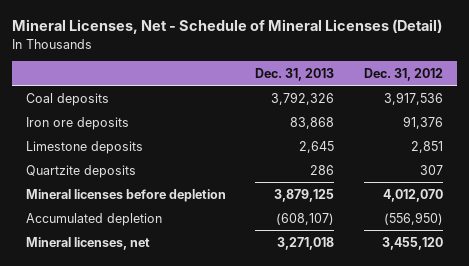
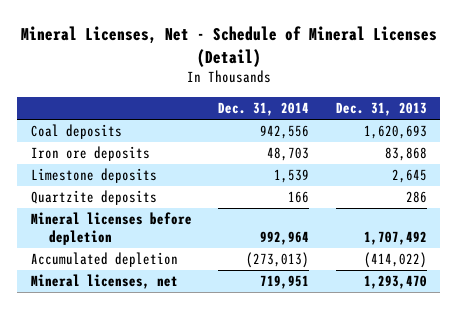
[363,67,443,81] Dec. 31, 2012 -> none
none -> [218,102,310,117] Dec. 31, 2014
[271,91,335,105] 3,792,326 -> [363,125,427,140] 1,620,693
[274,188,335,202] 3,879,125 -> [363,230,427,245] 1,707,492
[276,212,335,225] (608,107) -> [363,252,427,269] (414,022)
[277,236,335,250] 3,271,018 -> [363,275,427,290] 1,293,470

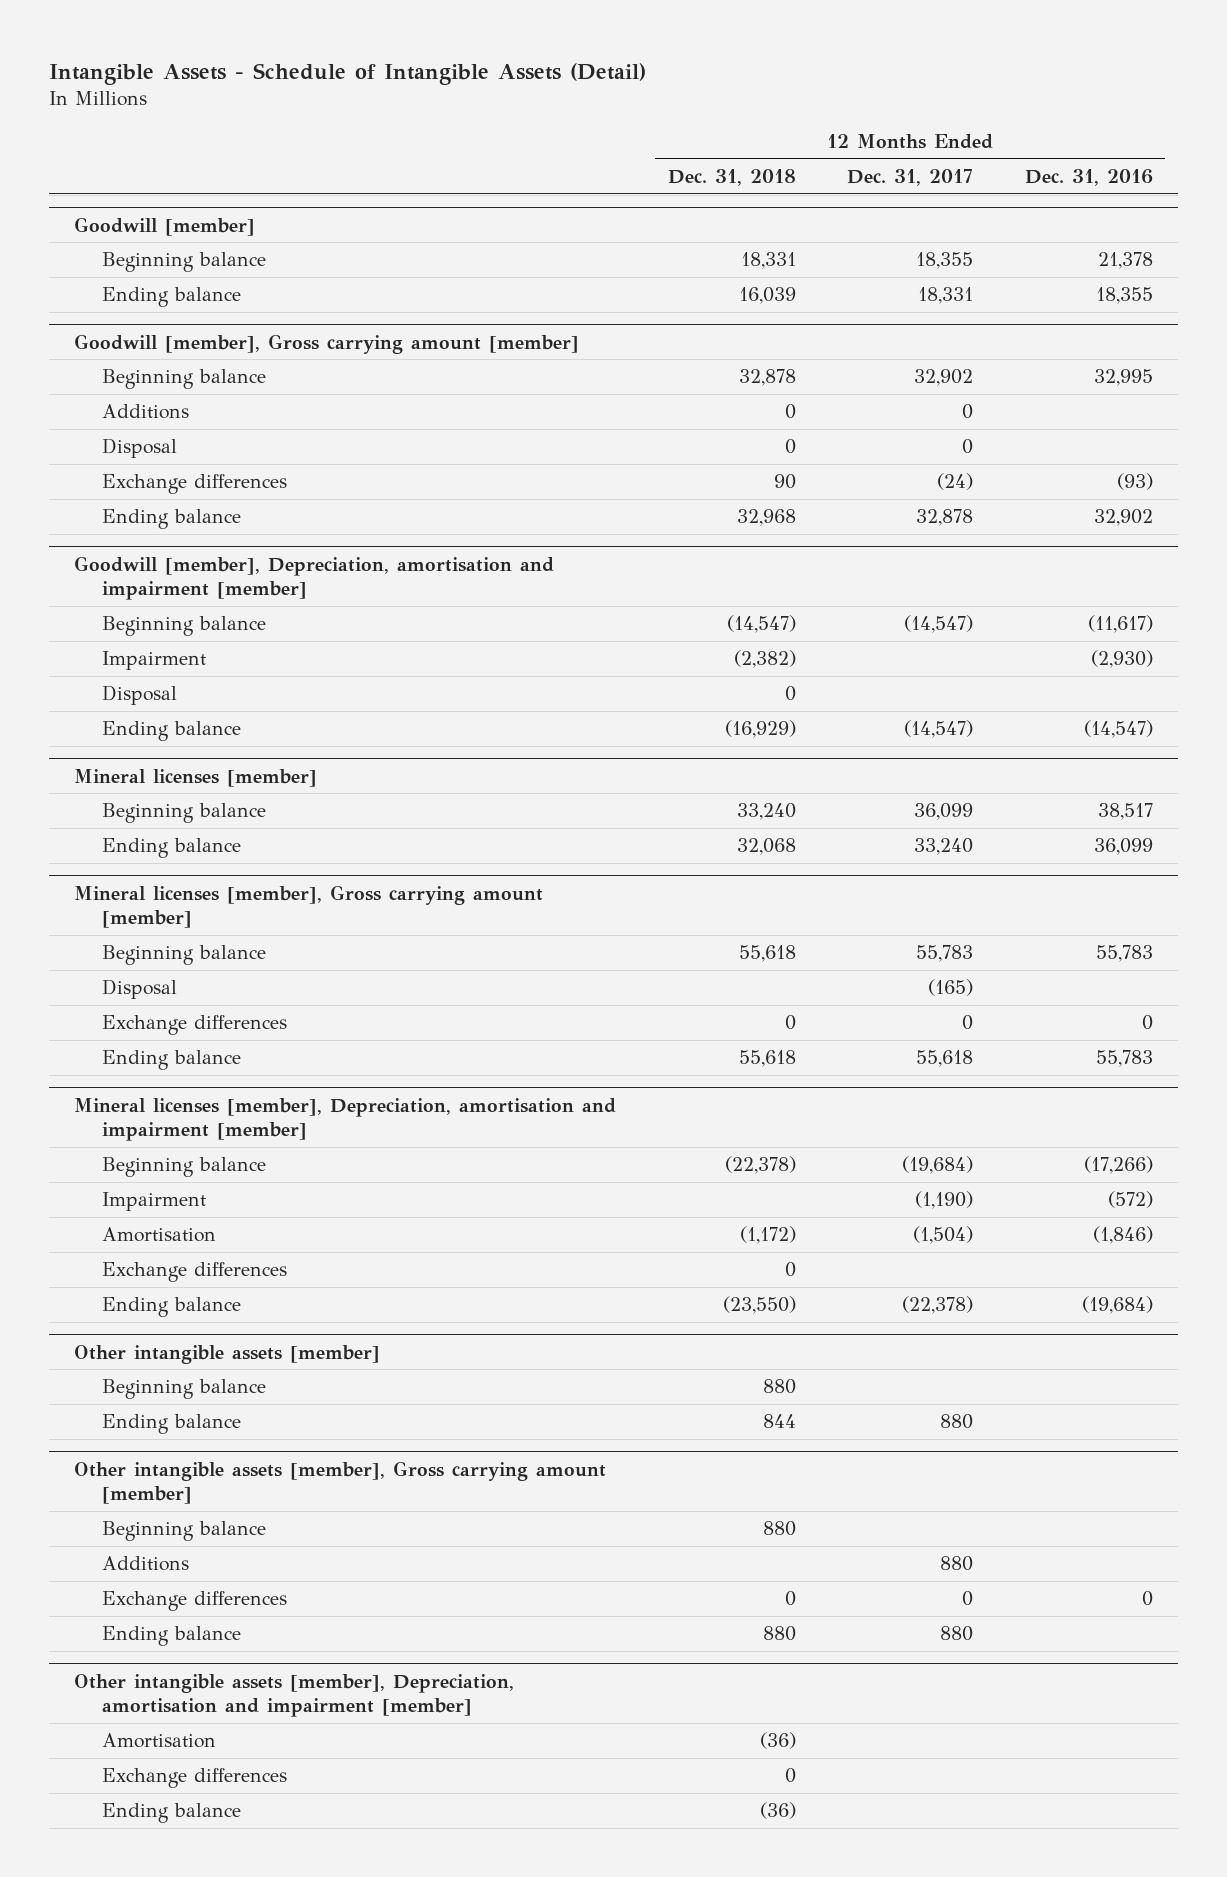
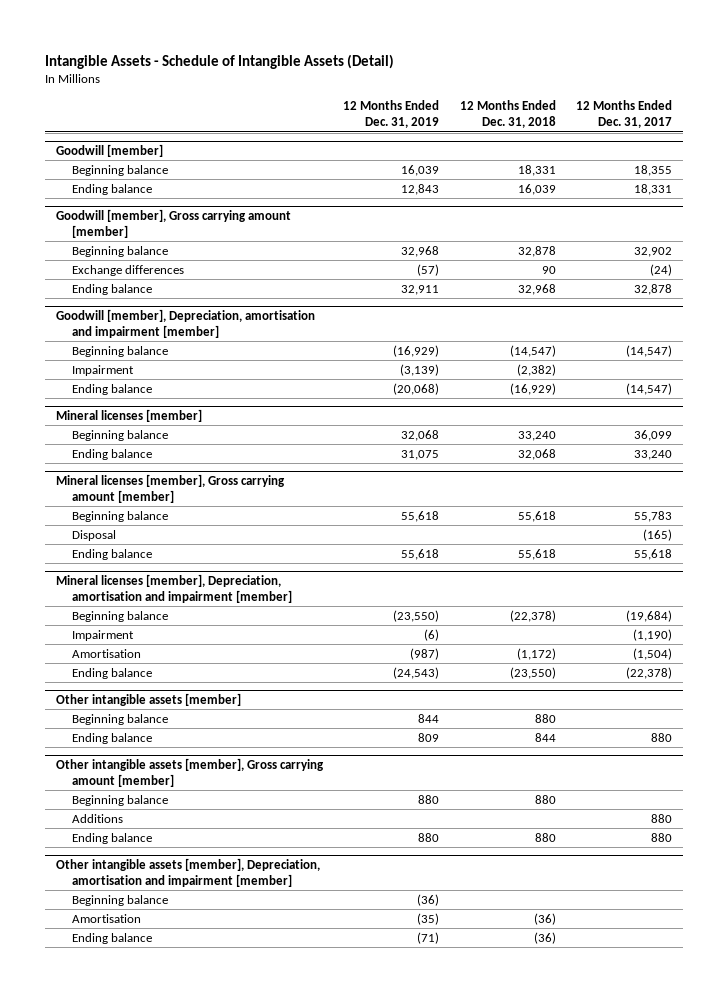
[1024,168,1153,186] Dec. 31, 2016 -> none
none -> [343,100,440,129] 12 Months Ended Dec. 31, 2019
[101,404,189,420] Additions -> none
[101,438,177,459] Disposal -> none
[101,685,177,706] Disposal -> none
[101,1015,287,1036] Exchange differences -> none
[101,1262,287,1283] Exchange differences -> none
[101,1591,287,1612] Exchange differences -> none
none -> [71,894,168,906] Beginning balance
[101,1768,287,1789] Exchange differences -> none

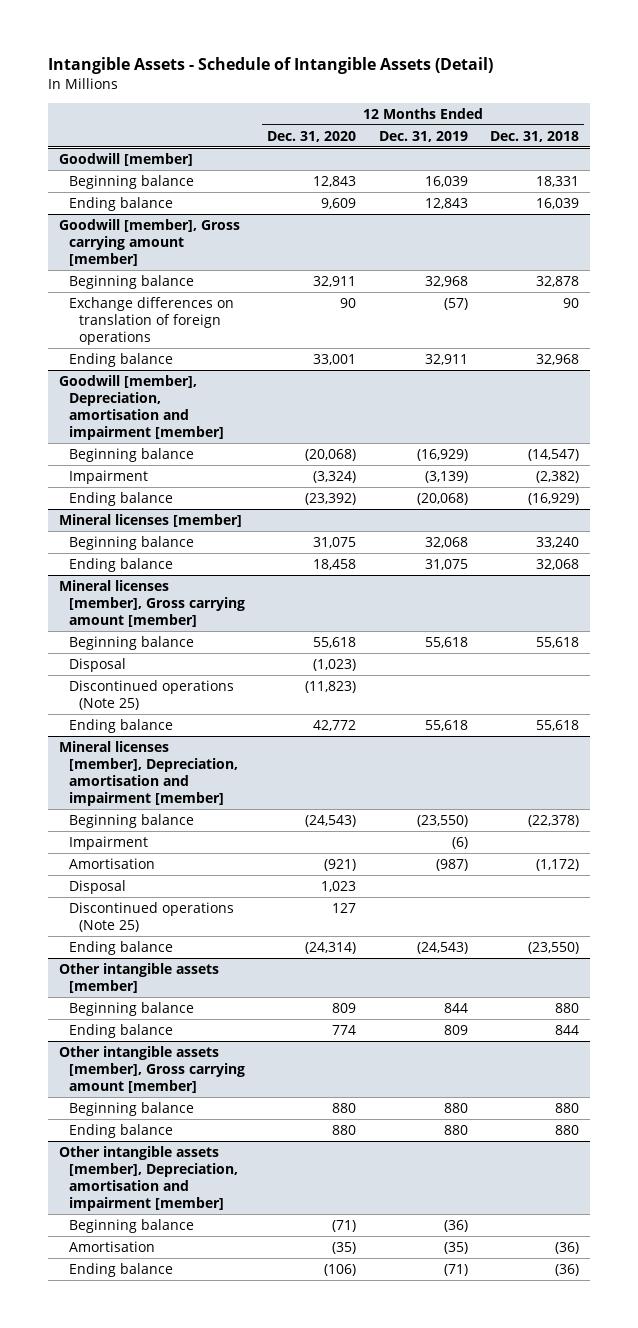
[576,100,673,129] 12 Months Ended Dec. 31, 2017 -> none
none -> [267,130,357,142] Dec. 31, 2020
[71,264,184,276] Exchange differences -> [69,297,235,346] Exchange differences on translation of foreign operations
none -> [69,680,235,711] Discontinued operations (Note 25)
none -> [69,880,127,895] Disposal
none -> [69,902,235,933] Discontinued operations (Note 25)
[71,813,123,823] Additions -> none

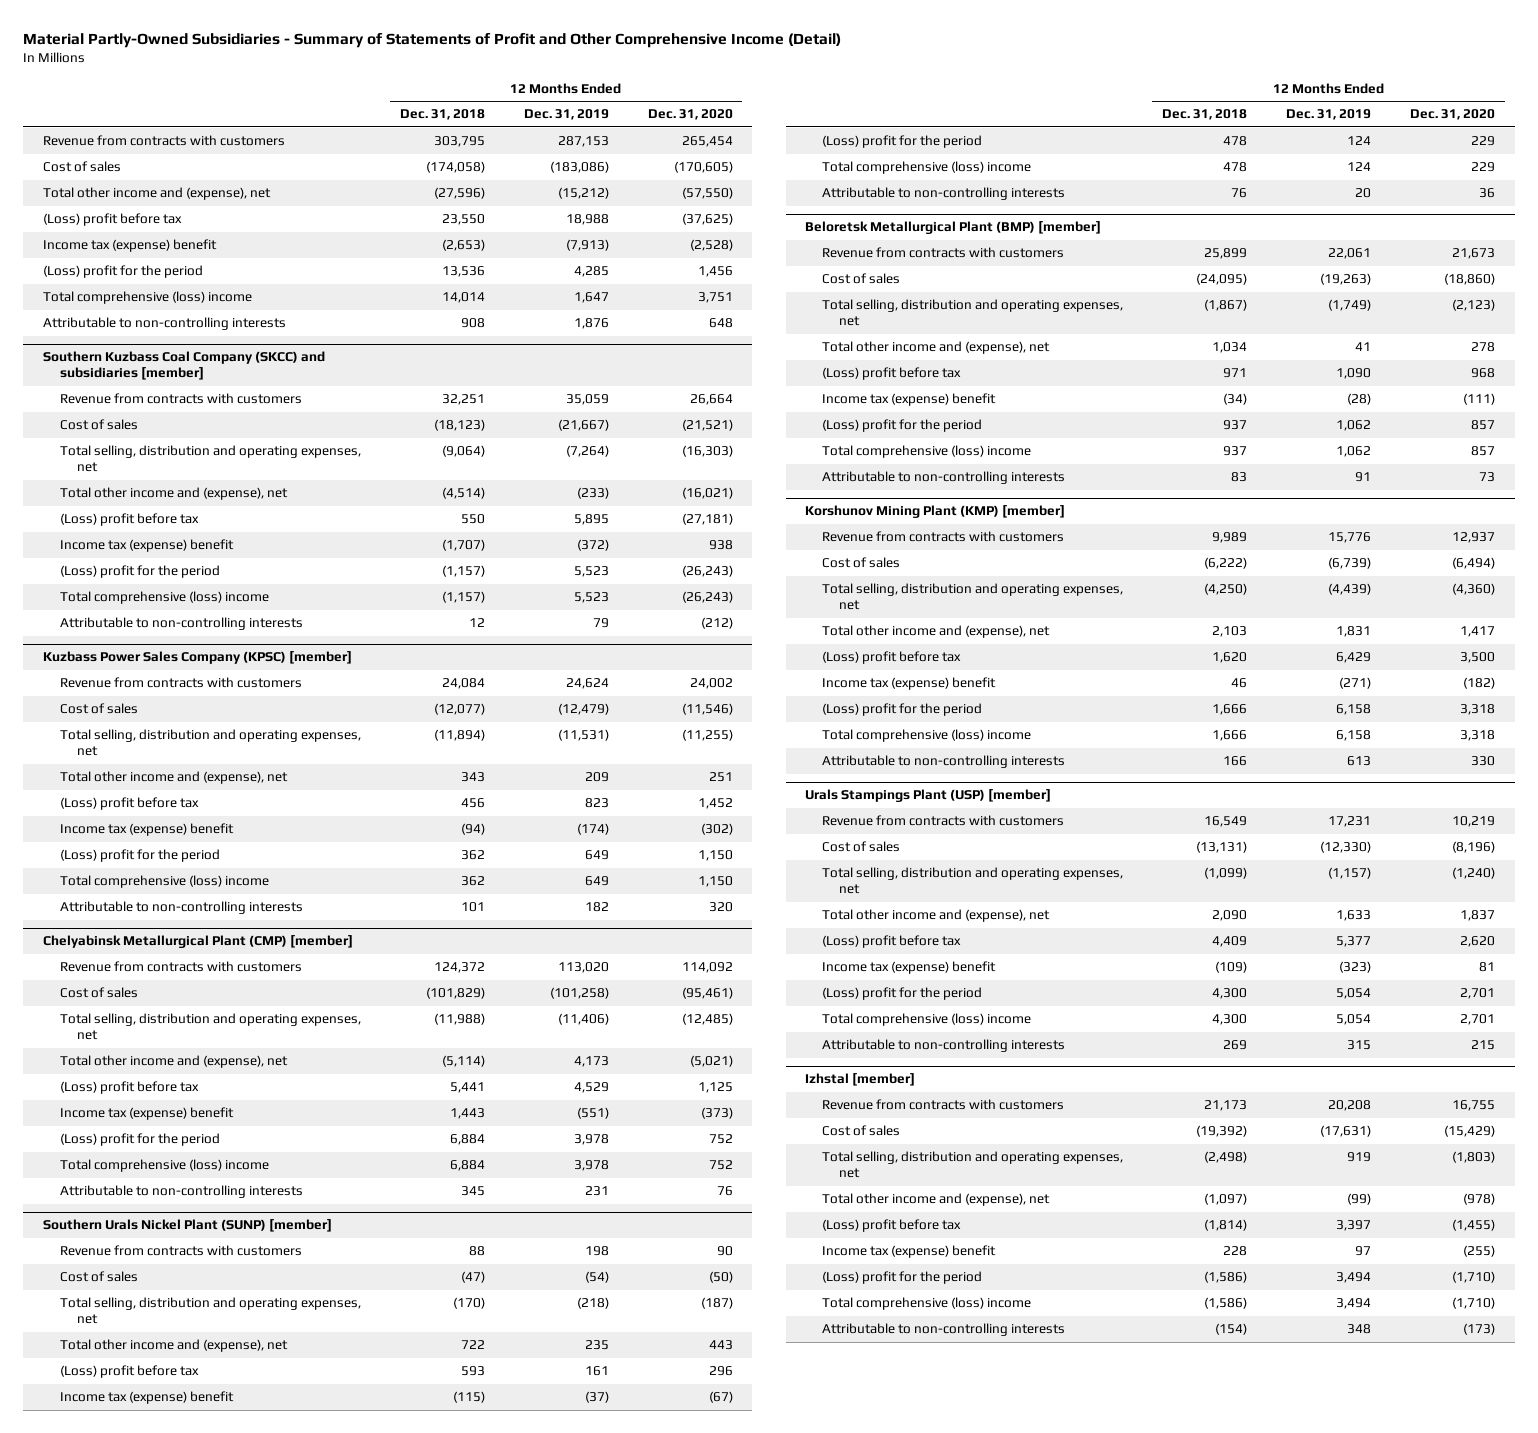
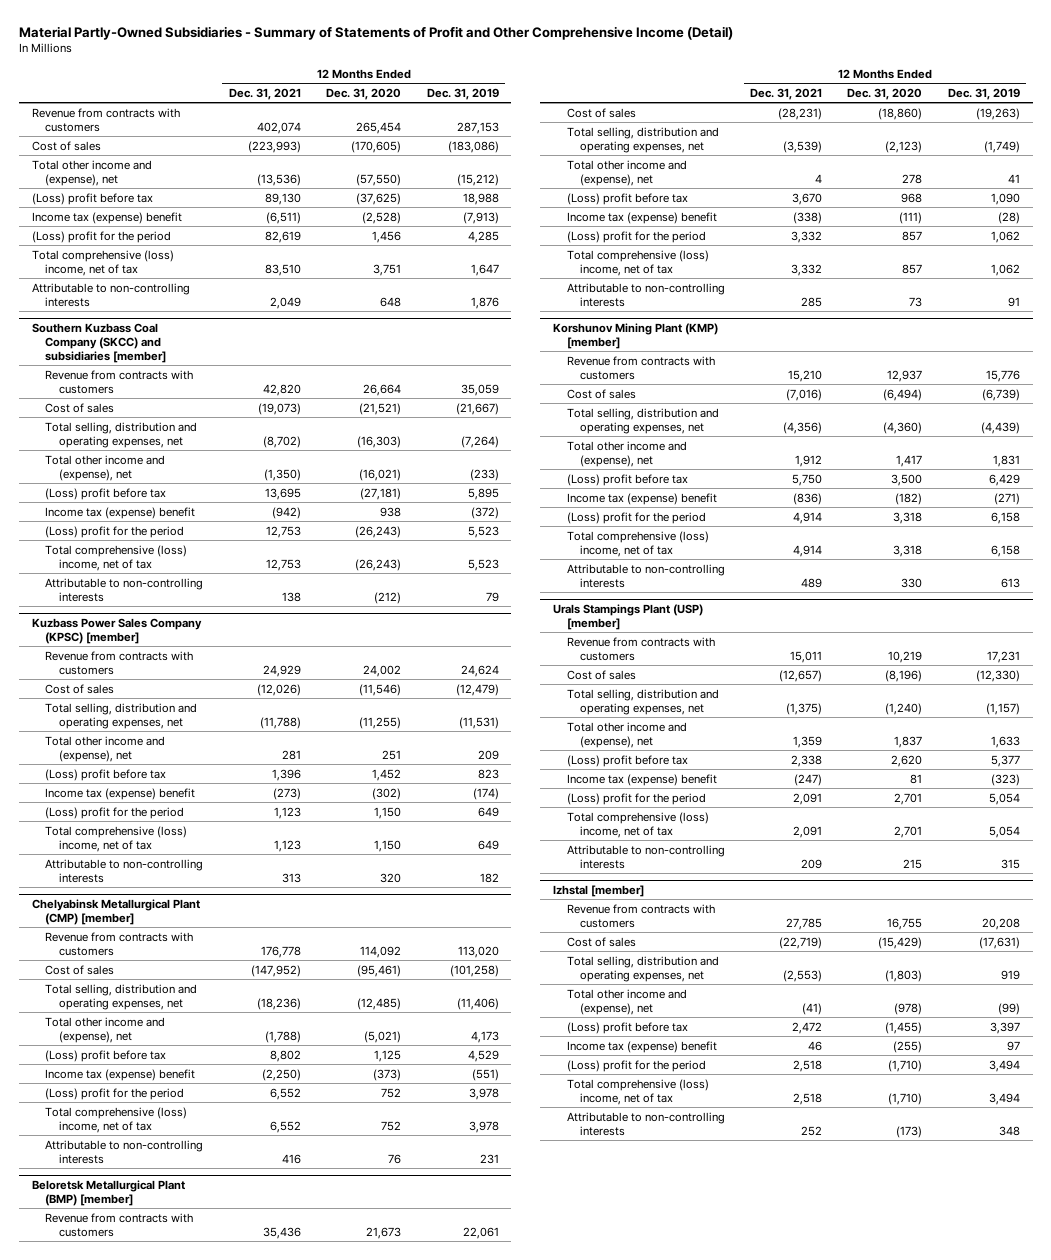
[399,109,485,121] Dec. 31, 2018 -> none
none -> [228,87,301,100] Dec. 31, 2021
[42,291,252,305] Total comprehensive (loss) income -> [31,249,174,276] Total comprehensive (loss) income, net of tax
[59,591,269,605] Total comprehensive (loss) income -> [45,544,188,571] Total comprehensive (loss) income, net of tax
[59,875,269,889] Total comprehensive (loss) income -> [45,825,188,852] Total comprehensive (loss) income, net of tax
[59,1159,269,1173] Total comprehensive (loss) income -> [45,1106,188,1133] Total comprehensive (loss) income, net of tax
[42,1219,332,1233] Southern Urals Nickel Plant (SUNP) [member] -> none
[59,1245,302,1257] Revenue from contracts with customers -> none
[59,1271,138,1283] Cost of sales -> none
[59,1297,361,1325] Total selling, distribution and operating expenses, net -> none
[59,1339,288,1353] Total other income and (expense), net -> none
[59,1365,199,1379] (Loss) profit before tax -> none
[59,1391,234,1405] Income tax (expense) benefit -> none
[822,135,983,149] (Loss) profit for the period -> none
[822,161,1032,175] Total comprehensive (loss) income -> none
[822,187,1066,201] Attributable to non-controlling interests -> none
[822,445,1032,459] Total comprehensive (loss) income -> [566,249,709,276] Total comprehensive (loss) income, net of tax
[822,729,1032,743] Total comprehensive (loss) income -> [566,530,709,557] Total comprehensive (loss) income, net of tax
[822,1013,1032,1027] Total comprehensive (loss) income -> [566,811,709,838] Total comprehensive (loss) income, net of tax
[822,1297,1032,1311] Total comprehensive (loss) income -> [566,1078,709,1105] Total comprehensive (loss) income, net of tax

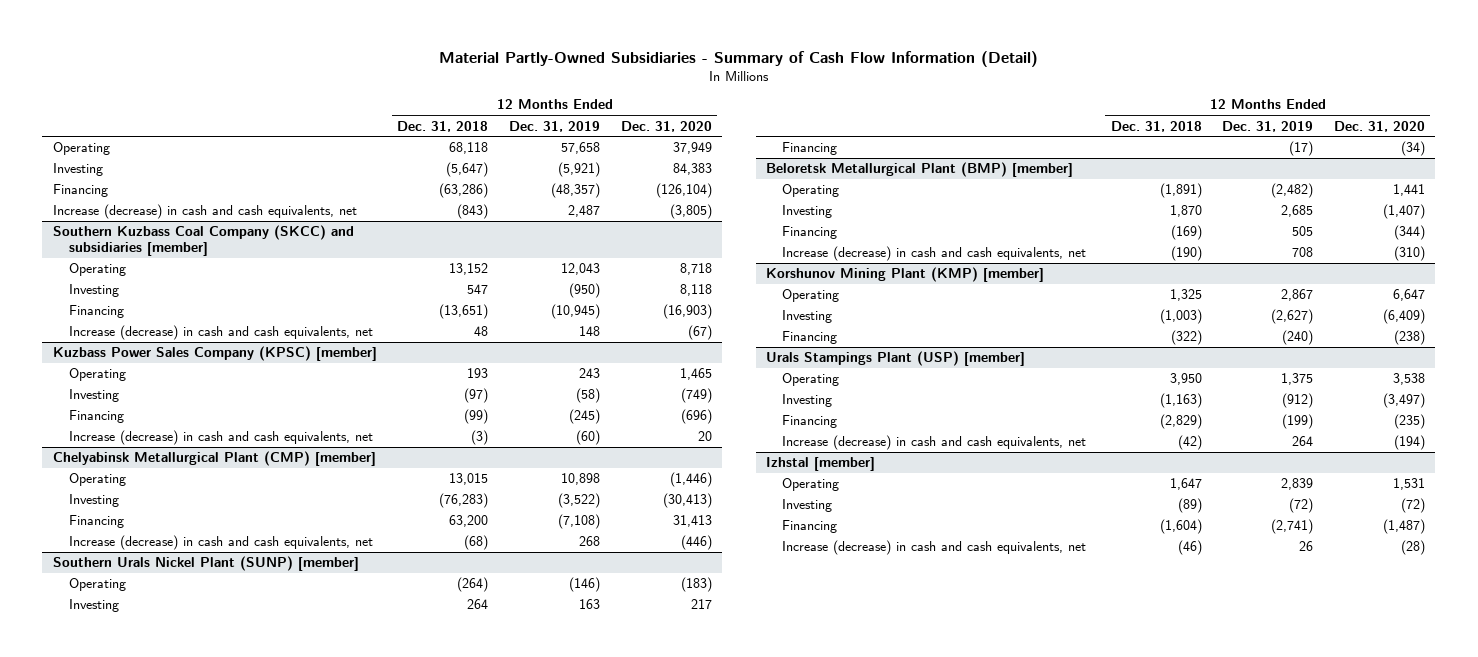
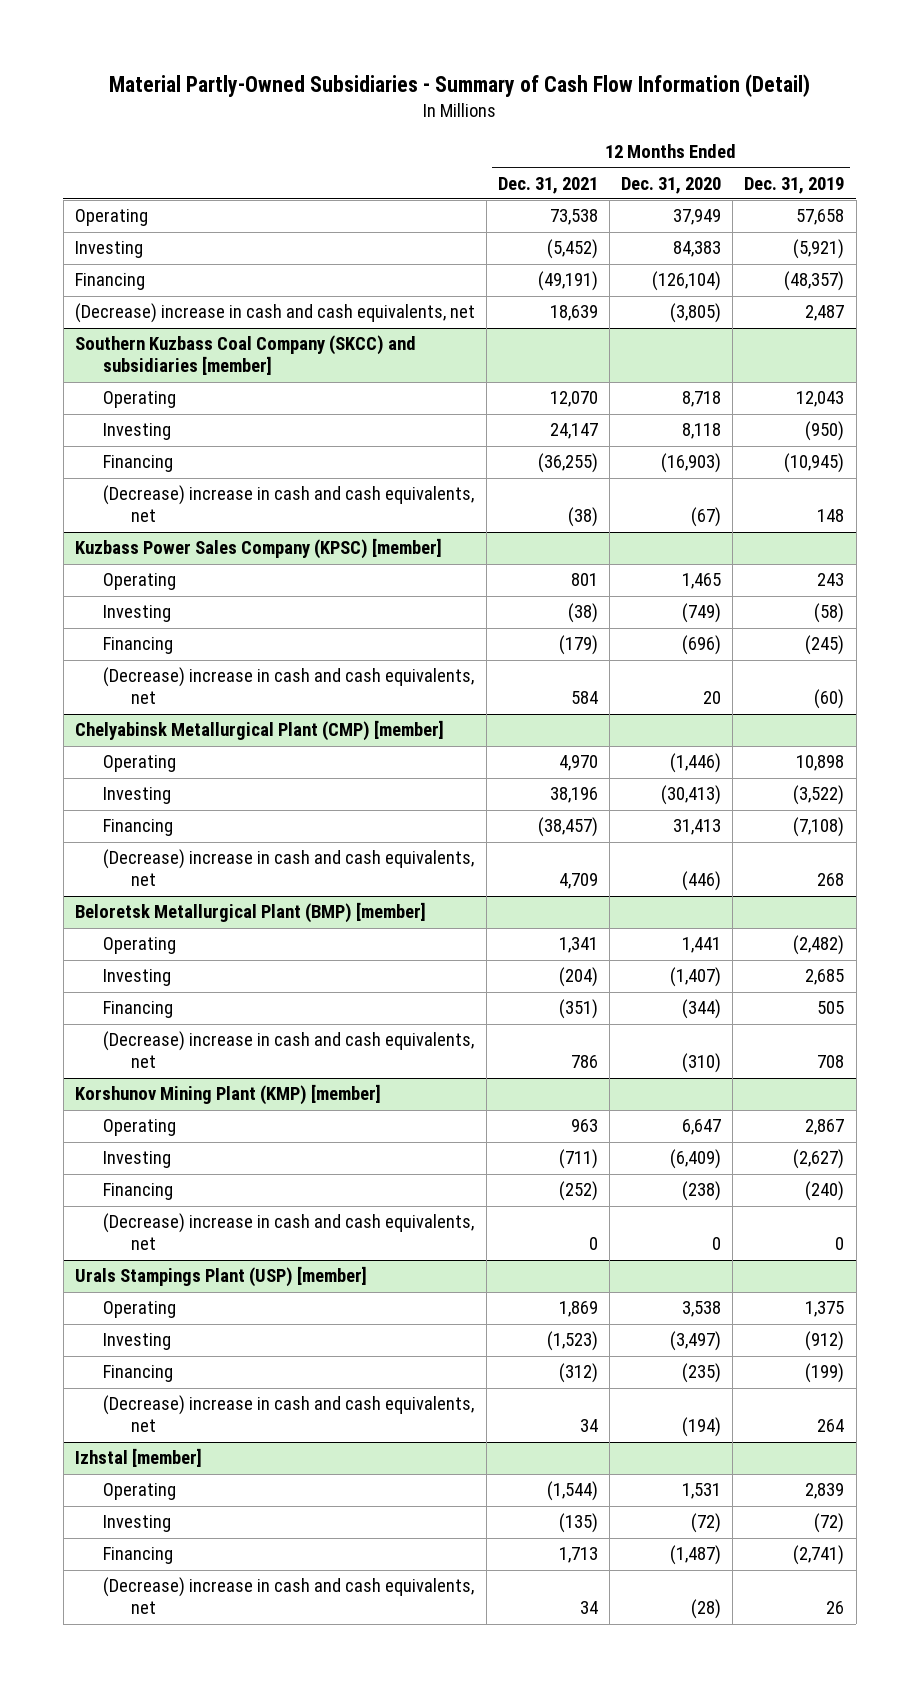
[397,120,489,132] Dec. 31, 2018 -> none
none -> [497,176,598,194] Dec. 31, 2021
[52,204,357,220] Increase (decrease) in cash and cash equivalents, net -> [74,303,475,324] (Decrease) increase in cash and cash equivalents, net
[68,325,373,341] Increase (decrease) in cash and cash equivalents, net -> [102,485,474,523] (Decrease) increase in cash and cash equivalents, net
[68,430,373,446] Increase (decrease) in cash and cash equivalents, net -> [102,667,474,705] (Decrease) increase in cash and cash equivalents, net
[52,556,359,572] Southern Urals Nickel Plant (SUNP) [member] -> none
[68,578,126,592] Operating -> none
[68,599,119,613] Investing -> none
[782,142,838,156] Financing -> none
[68,535,373,551] Increase (decrease) in cash and cash equivalents, net -> [102,849,474,887] (Decrease) increase in cash and cash equivalents, net
[782,246,1087,262] Increase (decrease) in cash and cash equivalents, net -> [102,1031,474,1069] (Decrease) increase in cash and cash equivalents, net
none -> [102,1213,474,1251] (Decrease) increase in cash and cash equivalents, net
[782,435,1087,451] Increase (decrease) in cash and cash equivalents, net -> [102,1395,474,1433] (Decrease) increase in cash and cash equivalents, net
[782,540,1087,556] Increase (decrease) in cash and cash equivalents, net -> [102,1577,474,1615] (Decrease) increase in cash and cash equivalents, net

